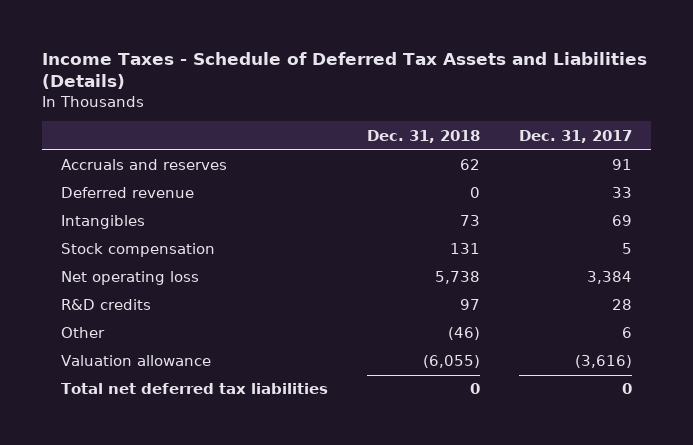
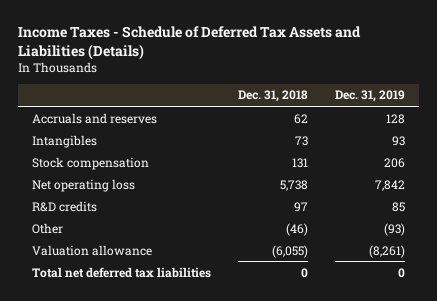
[518,129,632,143] Dec. 31, 2017 -> none
none -> [335,90,406,103] Dec. 31, 2019
[61,187,195,199] Deferred revenue -> none

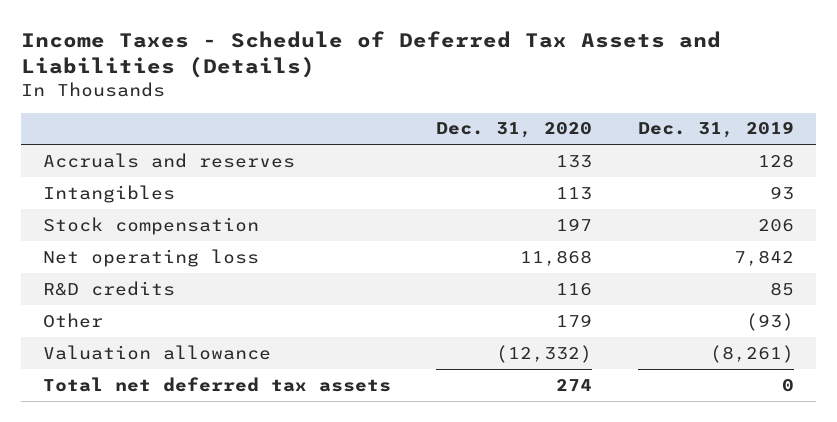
[237,90,308,103] Dec. 31, 2018 -> none
none -> [436,122,593,139] Dec. 31, 2020
[31,266,211,278] Total net deferred tax liabilities -> [43,376,392,392] Total net deferred tax assets

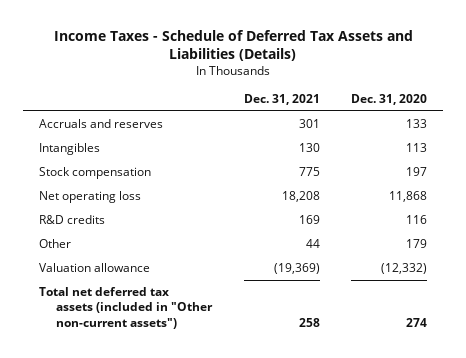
[637,121,794,139] Dec. 31, 2019 -> none
none -> [243,93,320,105] Dec. 31, 2021
[43,376,392,392] Total net deferred tax assets -> [38,287,214,329] Total net deferred tax assets (included in "Other non-current assets")

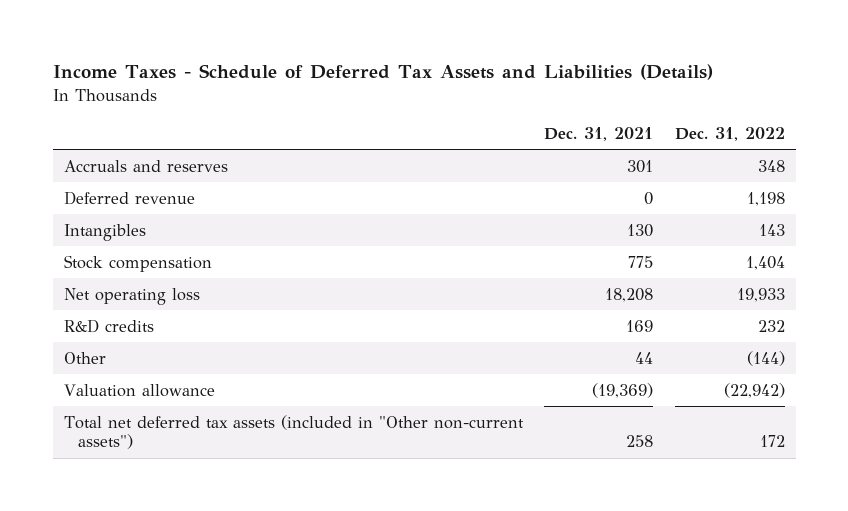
[351,93,428,105] Dec. 31, 2020 -> none
none -> [674,126,785,141] Dec. 31, 2022
none -> [63,190,195,205] Deferred revenue

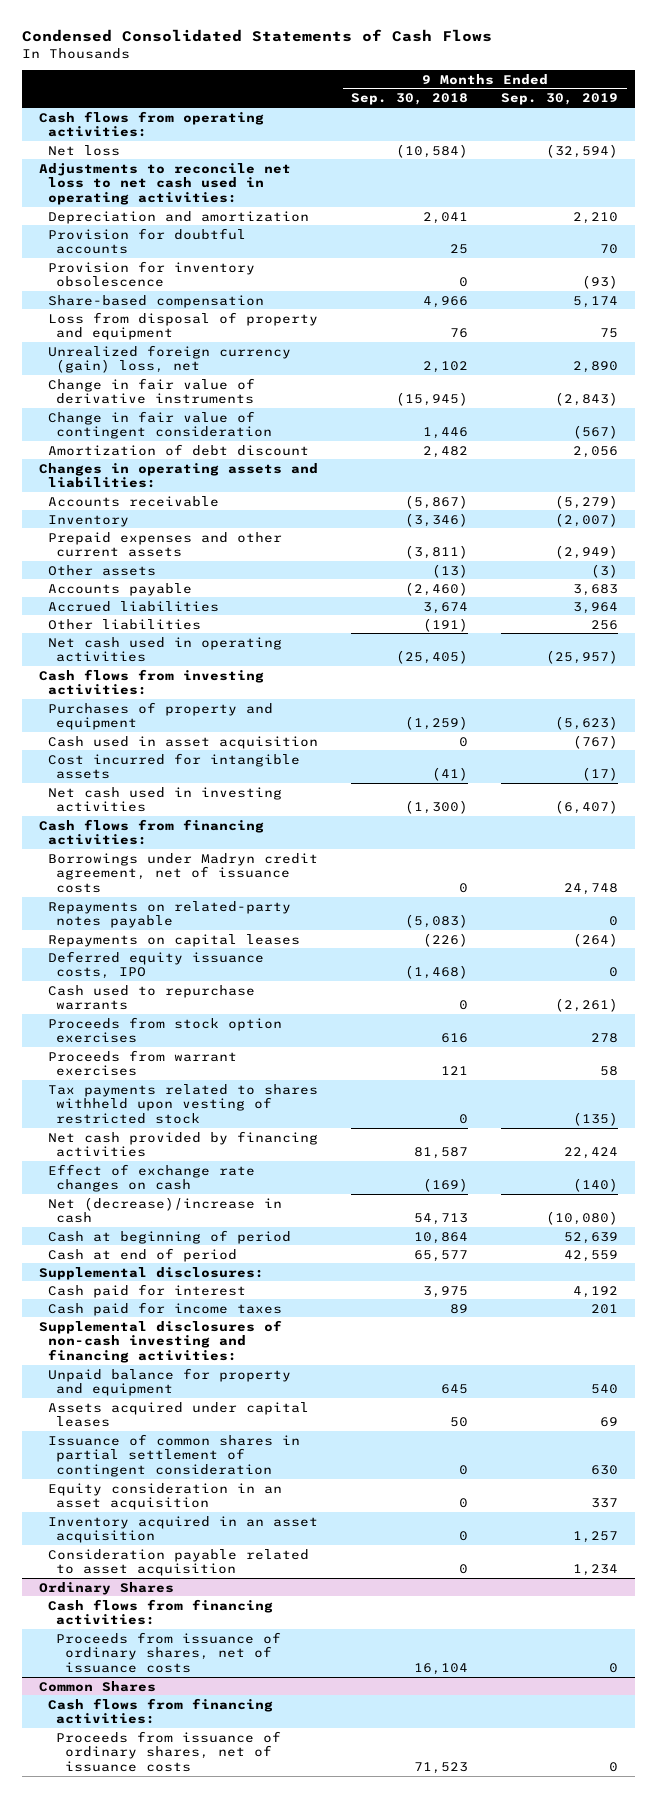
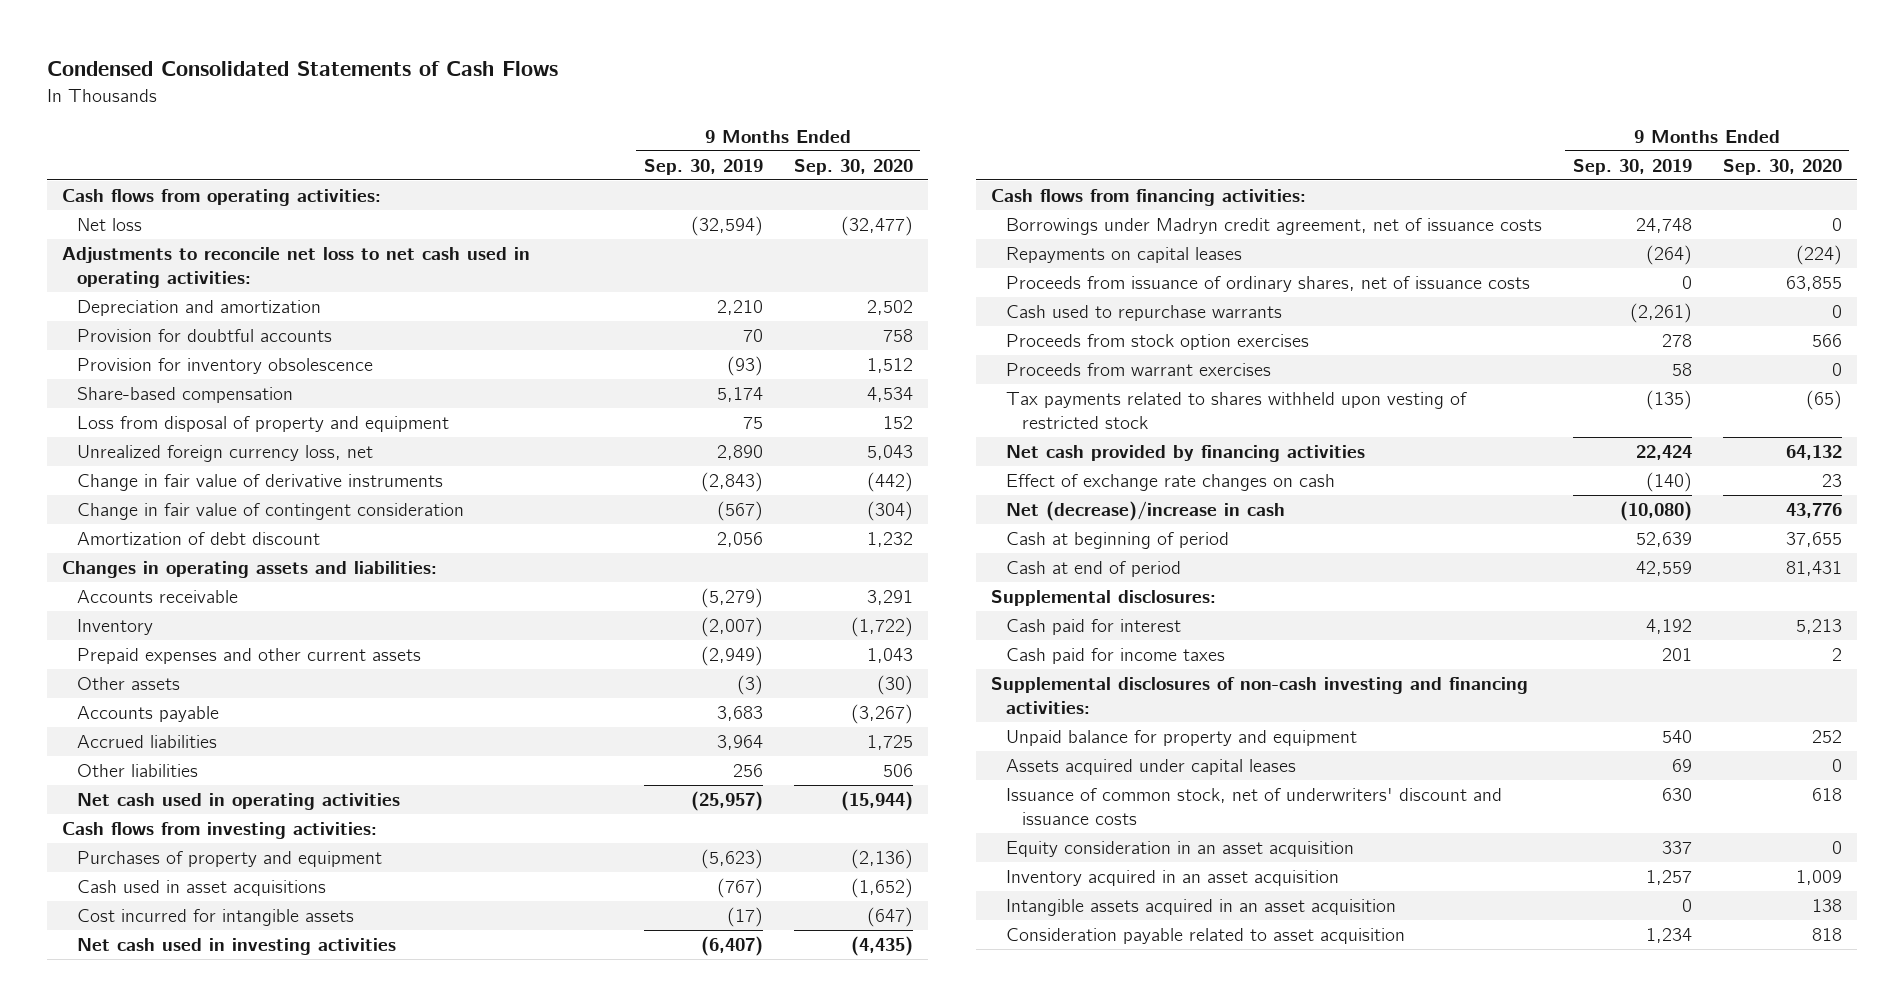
[351,93,469,106] Sep. 30, 2018 -> none
none -> [793,158,913,175] Sep. 30, 2020
[47,344,291,374] Unrealized foreign currency (gain) loss, net -> [77,445,374,463] Unrealized foreign currency loss, net
[47,735,318,749] Cash used in asset acquisition -> [77,880,327,897] Cash used in asset acquisitions
[47,900,291,929] Repayments on related-party notes payable -> none
[47,950,264,980] Deferred equity issuance costs, IPO -> none
none -> [1006,276,1531,293] Proceeds from issuance of ordinary shares, net of issuance costs
[47,1433,300,1478] Issuance of common shares in partial settlement of contingent consideration -> none
none -> [1006,788,1503,826] Issuance of common stock, net of underwriters' discount and issuance costs
none -> [1006,899,1397,917] Intangible assets acquired in an asset acquisition
[38,1581,174,1595] Ordinary Shares -> none
[47,1598,273,1626] Cash flows from financing activities: -> none
[56,1631,282,1674] Proceeds from issuance of ordinary shares, net of issuance costs -> none
[38,1680,156,1692] Common Shares -> none
[47,1697,273,1725] Cash flows from financing activities: -> none
[56,1730,282,1773] Proceeds from issuance of ordinary shares, net of issuance costs -> none

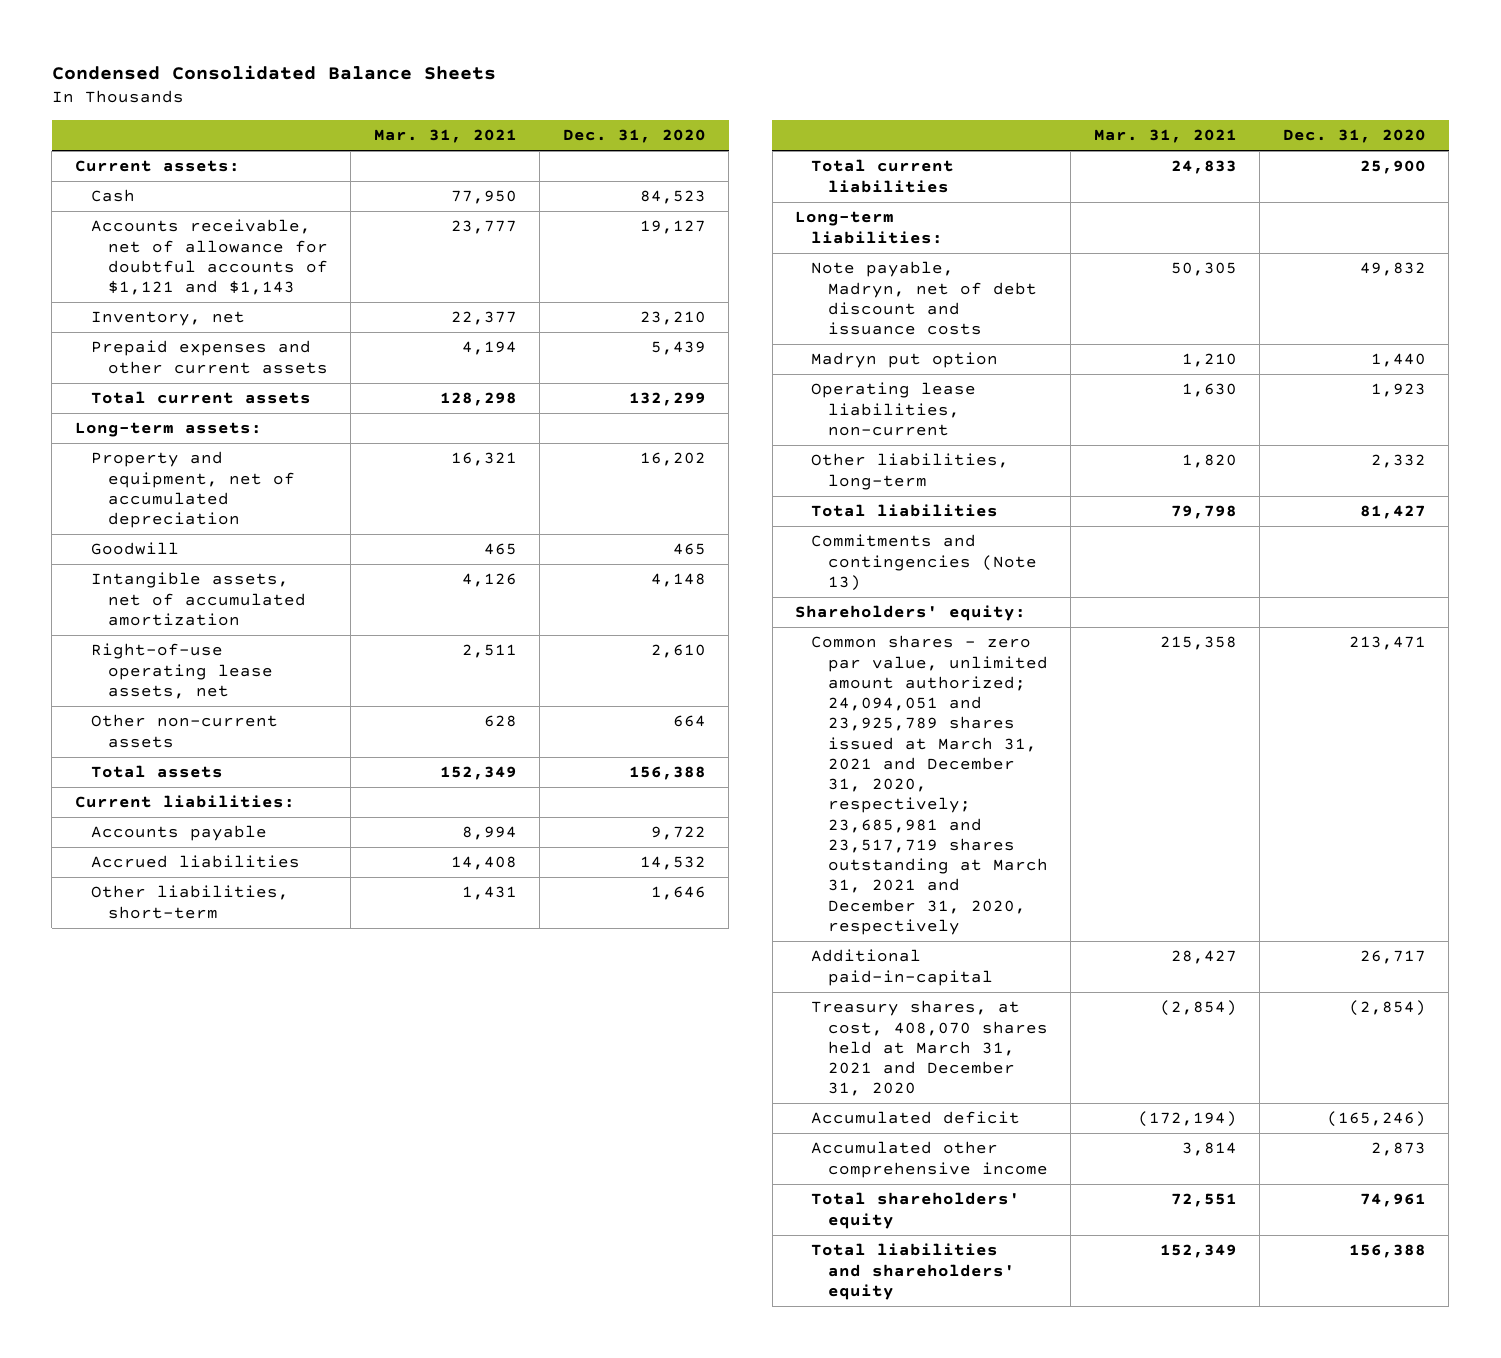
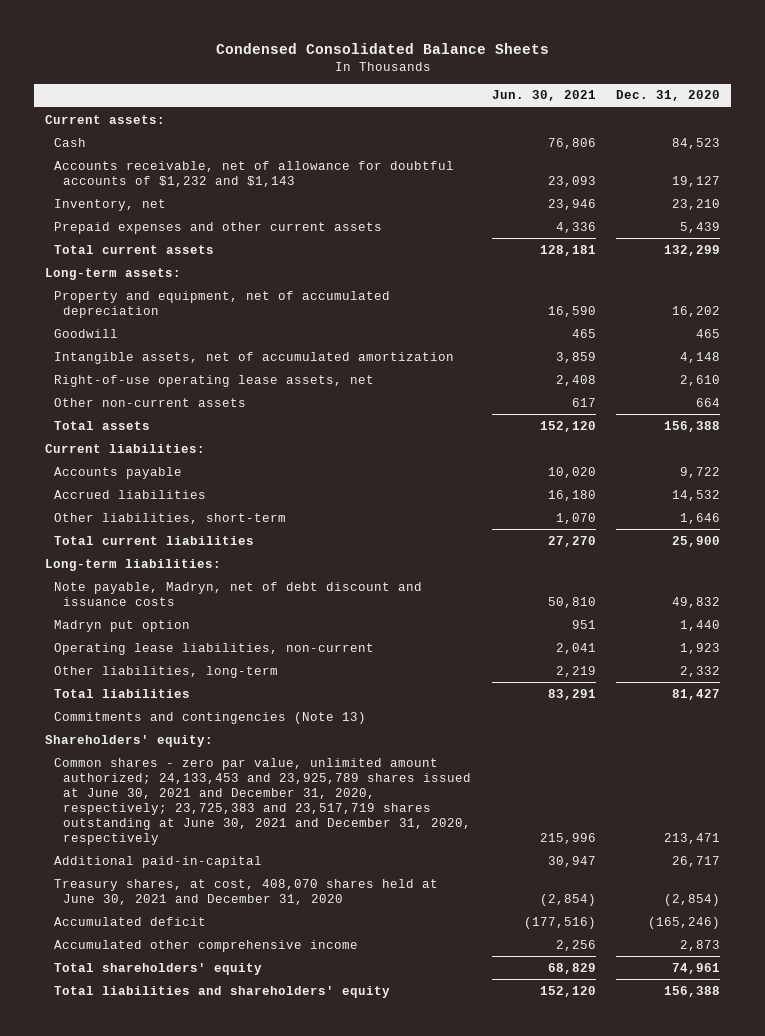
[373,129,517,144] Mar. 31, 2021 -> none
none -> [491,90,596,102] Jun. 30, 2021
[91,219,328,296] Accounts receivable, net of allowance for doubtful accounts of $1,121 and $1,143 -> [53,160,454,187] Accounts receivable, net of allowance for doubtful accounts of $1,232 and $1,143
[811,635,1049,935] Common shares - zero par value, unlimited amount authorized; 24,094,051 and 23,925,789 shares issued at March 31, 2021 and December 31, 2020, respectively; 23,685,981 and 23,517,719 shares outstanding at March 31, 2021 and December 31, 2020, respectively -> [53,757,471,846] Common shares - zero par value, unlimited amount authorized; 24,133,453 and 23,925,789 shares issued at June 30, 2021 and December 31, 2020, respectively; 23,725,383 and 23,517,719 shares outstanding at June 30, 2021 and December 31, 2020, respectively
[811,1000,1049,1097] Treasury shares, at cost, 408,070 shares held at March 31, 2021 and December 31, 2020 -> [53,878,438,905] Treasury shares, at cost, 408,070 shares held at June 30, 2021 and December 31, 2020

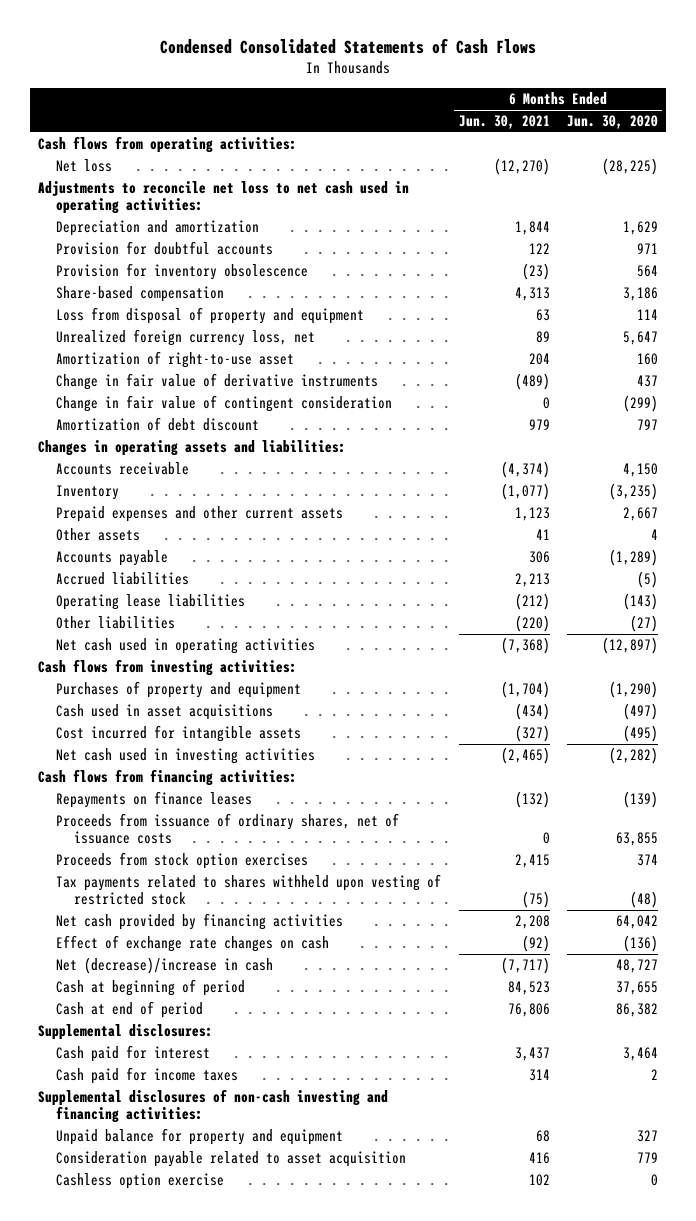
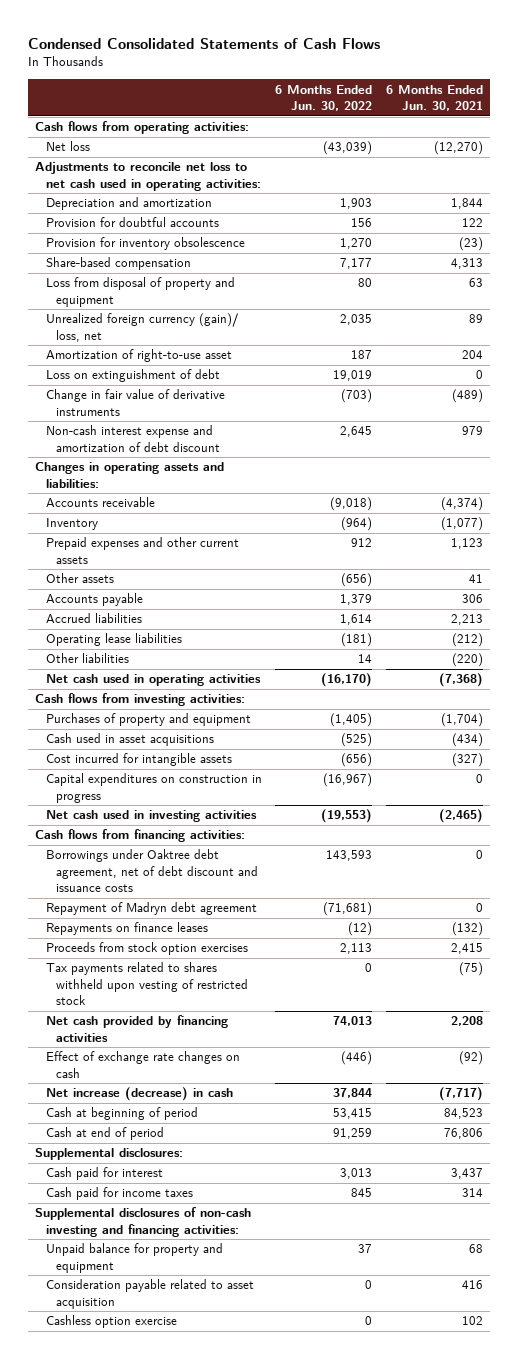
[566,115,658,130] Jun. 30, 2020 -> none
none -> [275,84,373,112] 6 Months Ended Jun. 30, 2022
[56,329,316,347] Unrealized foreign currency loss, net -> [45,313,239,342] Unrealized foreign currency (gain)/ loss, net
none -> [45,369,220,383] Loss on extinguishment of debt
[56,395,393,413] Change in fair value of contingent consideration -> none
[56,417,260,432] Amortization of debt discount -> [45,425,221,452] Non-cash interest expense and amortization of debt discount
none -> [45,773,262,803] Capital expenditures on construction in progress
none -> [45,849,259,893] Borrowings under Oaktree debt agreement, net of debt discount and issuance costs
none -> [45,902,257,916] Repayment of Madryn debt agreement
[56,813,400,845] Proceeds from issuance of ordinary shares, net of issuance costs -> none
[56,957,274,975] Net (decrease)/increase in cash -> [45,1087,233,1102] Net increase (decrease) in cash

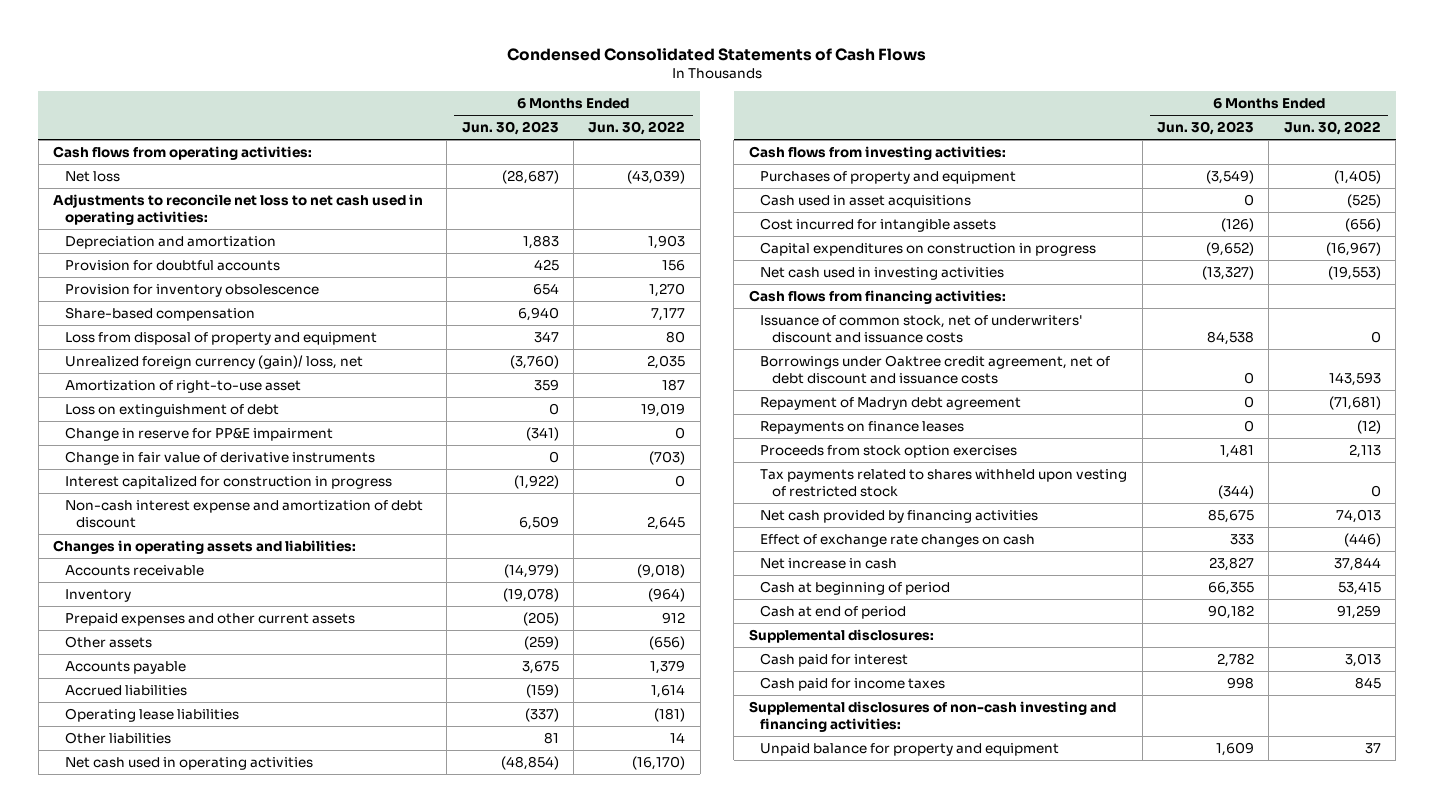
[386,84,484,112] 6 Months Ended Jun. 30, 2021 -> none
none -> [461,121,559,136] Jun. 30, 2023
none -> [64,426,333,441] Change in reserve for PP&E impairment
none -> [64,475,392,489] Interest capitalized for construction in progress
none -> [760,314,1084,344] Issuance of common stock, net of underwriters' discount and issuance costs
[45,849,259,893] Borrowings under Oaktree debt agreement, net of debt discount and issuance costs -> [760,354,1111,385] Borrowings under Oaktree credit agreement, net of debt discount and issuance costs
[45,1087,233,1102] Net increase (decrease) in cash -> [760,557,898,569] Net increase in cash
[45,1279,254,1309] Consideration payable related to asset acquisition -> none
[45,1315,177,1329] Cashless option exercise -> none

